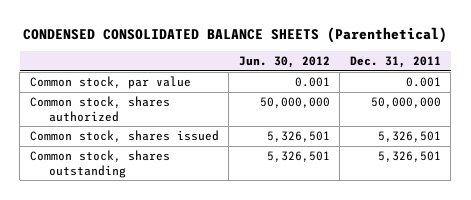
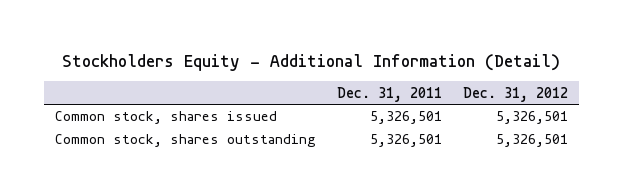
[23,26,448,43] CONDENSED CONSOLIDATED BALANCE SHEETS (Parenthetical) -> [62,53,561,71] Stockholders Equity - Additional Information (Detail)
[238,56,330,69] Jun. 30, 2012 -> none
none -> [463,86,569,102] Dec. 31, 2012
[29,76,191,90] Common stock, par value -> none
[29,96,170,122] Common stock, shares authorized -> none

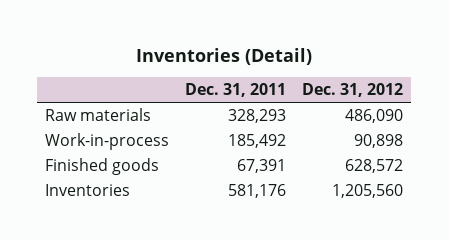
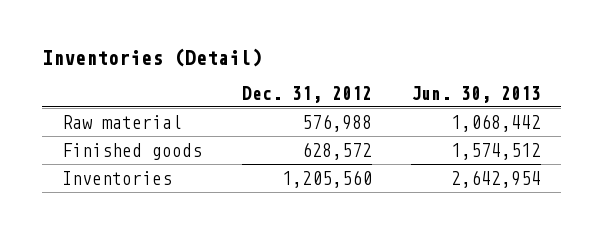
[185,83,287,98] Dec. 31, 2011 -> none
none -> [411,85,542,103] Jun. 30, 2013
[45,132,170,150] Work-in-process -> none
[45,107,152,121] Raw materials -> [62,114,183,129] Raw material
[345,108,404,123] 486,090 -> [301,113,372,132] 576,988

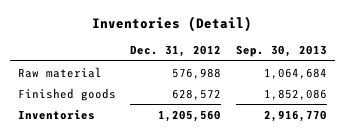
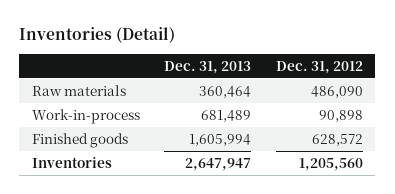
[236,45,328,58] Sep. 30, 2013 -> none
none -> [164,60,252,74] Dec. 31, 2013
[17,66,102,78] Raw material -> [31,85,126,97] Raw materials
[172,67,222,79] 576,988 -> [311,86,364,99] 486,090
none -> [31,109,140,125] Work-in-process

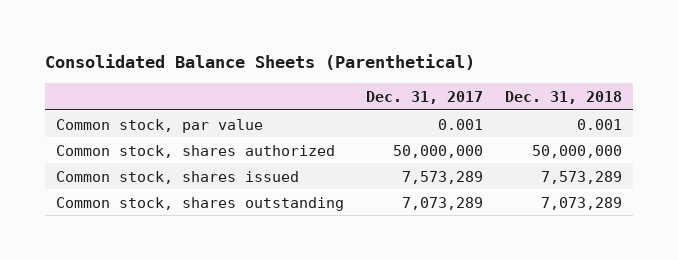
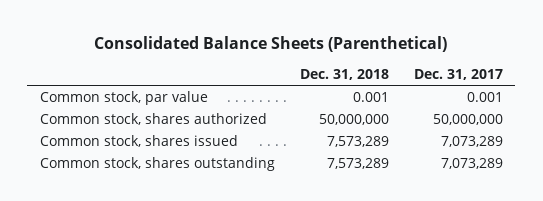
[402,170,484,184] 7,573,289 -> [440,136,503,148] 7,073,289
[541,196,623,210] 7,073,289 -> [326,158,389,170] 7,573,289

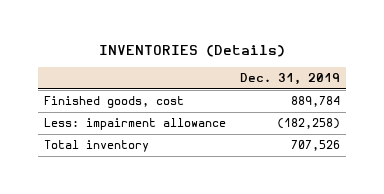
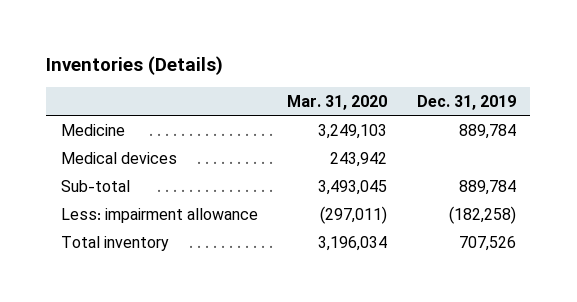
[98,45,285,58] INVENTORIES (Details) -> [46,56,224,76] Inventories (Details)
none -> [287,94,388,110] Mar. 31, 2020
[44,96,185,109] Finished goods, cost -> [61,123,126,136] Medicine
none -> [61,151,178,164] Medical devices
none -> [61,179,131,192] Sub-total

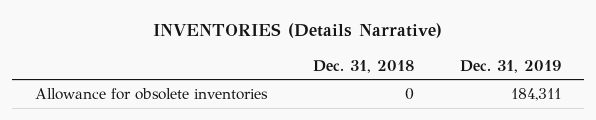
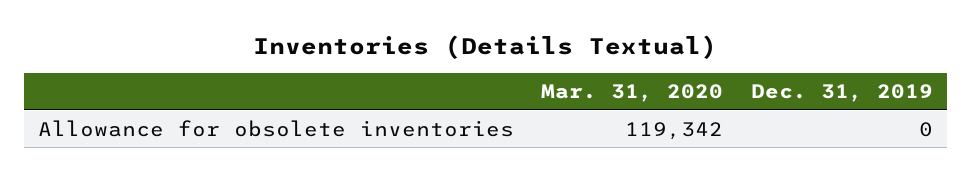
[153,23,443,39] INVENTORIES (Details Narrative) -> [253,34,718,59] Inventories (Details Textual)
[313,59,415,73] Dec. 31, 2018 -> none
none -> [541,84,724,103] Mar. 31, 2020
[510,88,561,102] 184,311 -> [919,122,934,138] 0

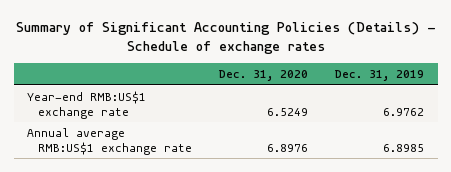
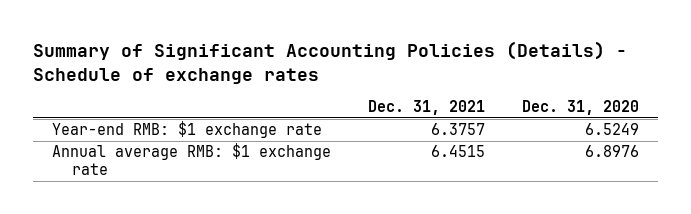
[335,69,425,81] Dec. 31, 2019 -> none
none -> [368,100,486,116] Dec. 31, 2021
[27,90,147,119] Year-end RMB:US$1 exchange rate -> [52,121,323,139] Year-end RMB: $1 exchange rate
[27,127,193,155] Annual average RMB:US$1 exchange rate -> [52,143,332,176] Annual average RMB: $1 exchange rate

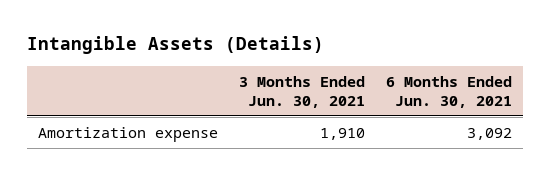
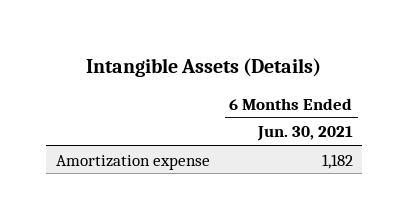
[238,75,365,108] 3 Months Ended Jun. 30, 2021 -> none
[467,127,513,140] 3,092 -> [321,153,353,169] 1,182

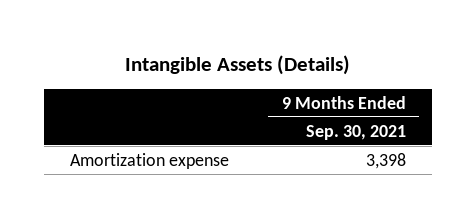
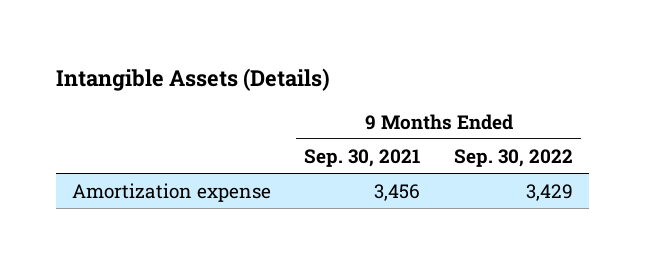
none -> [453,148,573,167] Sep. 30, 2022
[365,152,406,169] 3,398 -> [374,184,421,202] 3,456

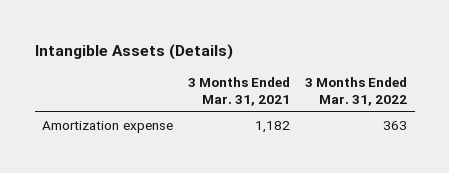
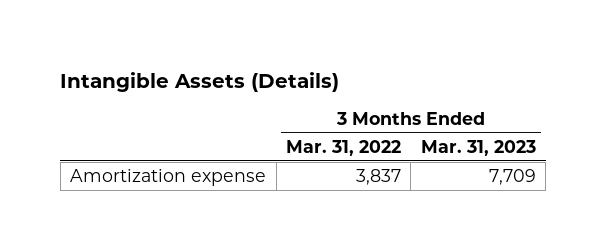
[188,76,291,107] 3 Months Ended Mar. 31, 2021 -> none
none -> [420,139,536,156] Mar. 31, 2023
[383,121,408,131] 363 -> [356,169,402,186] 3,837

